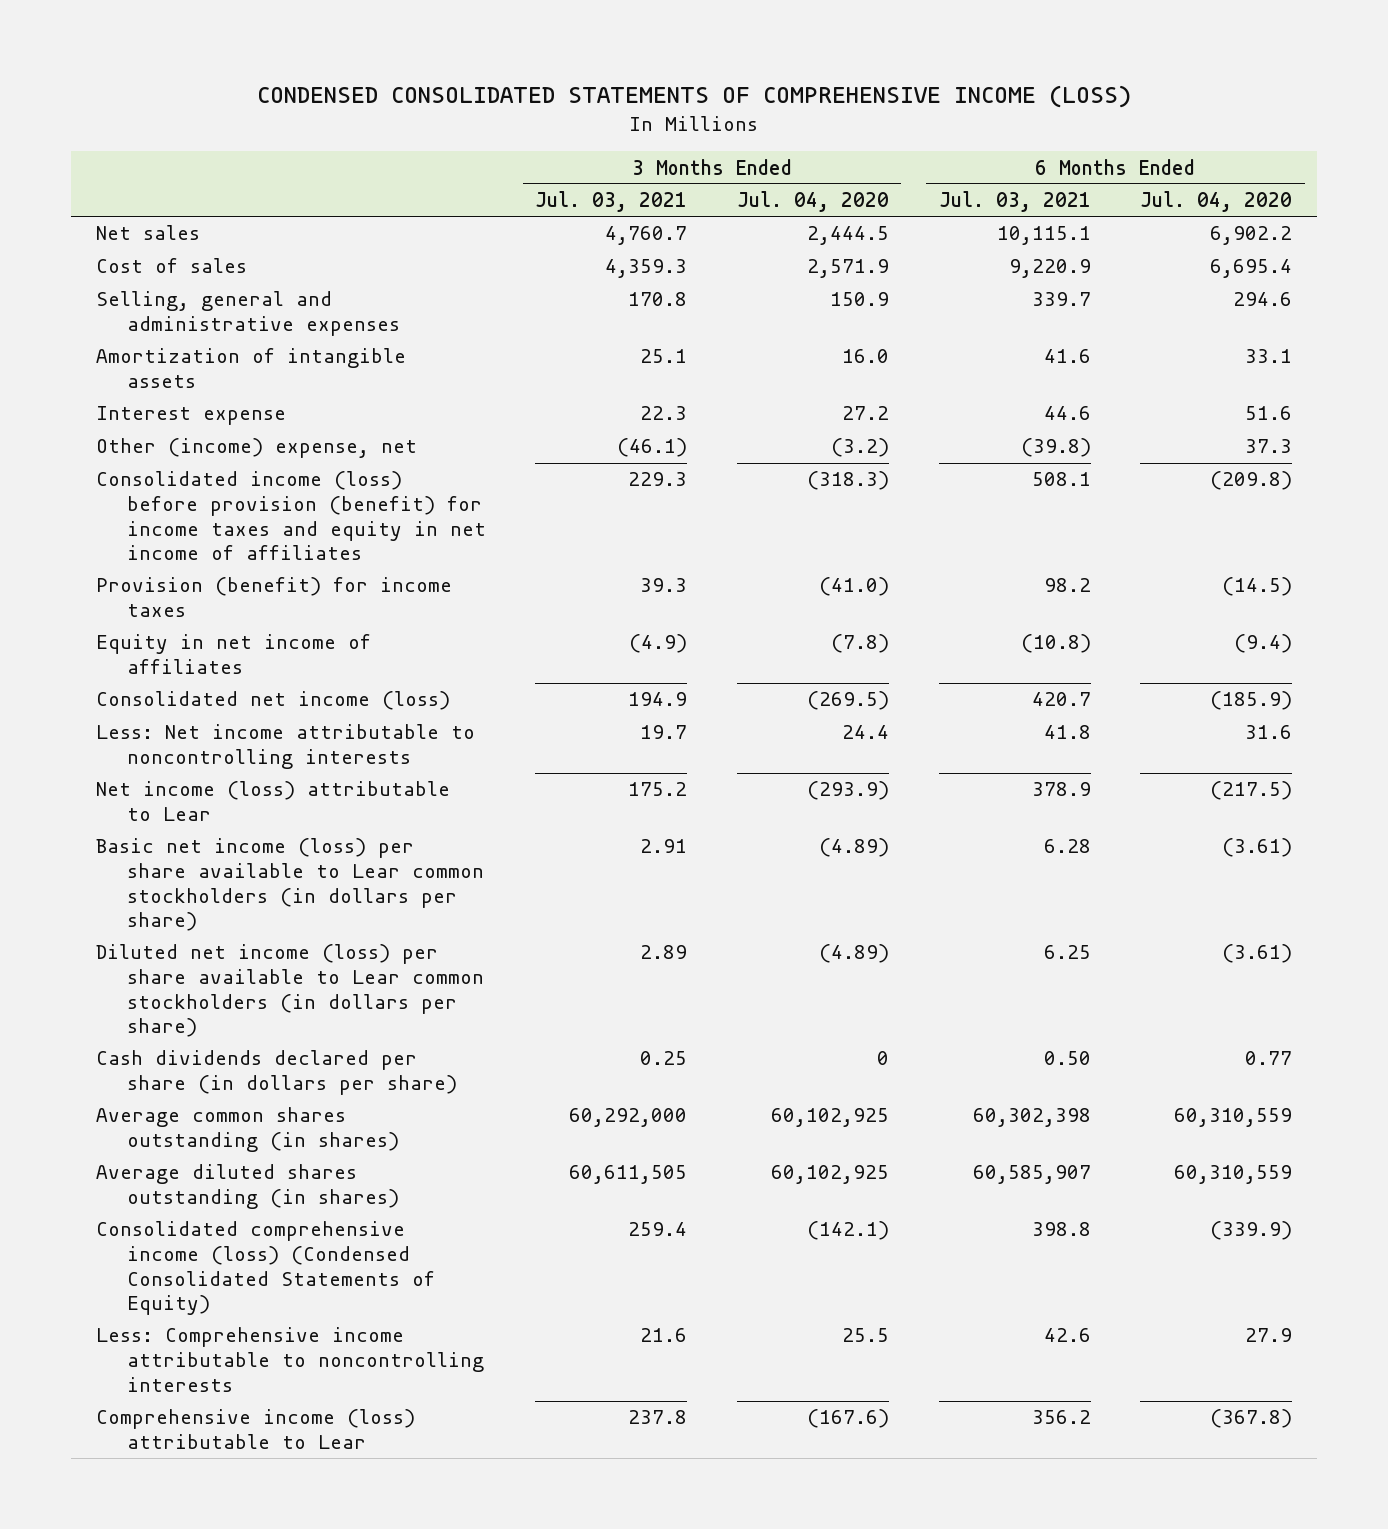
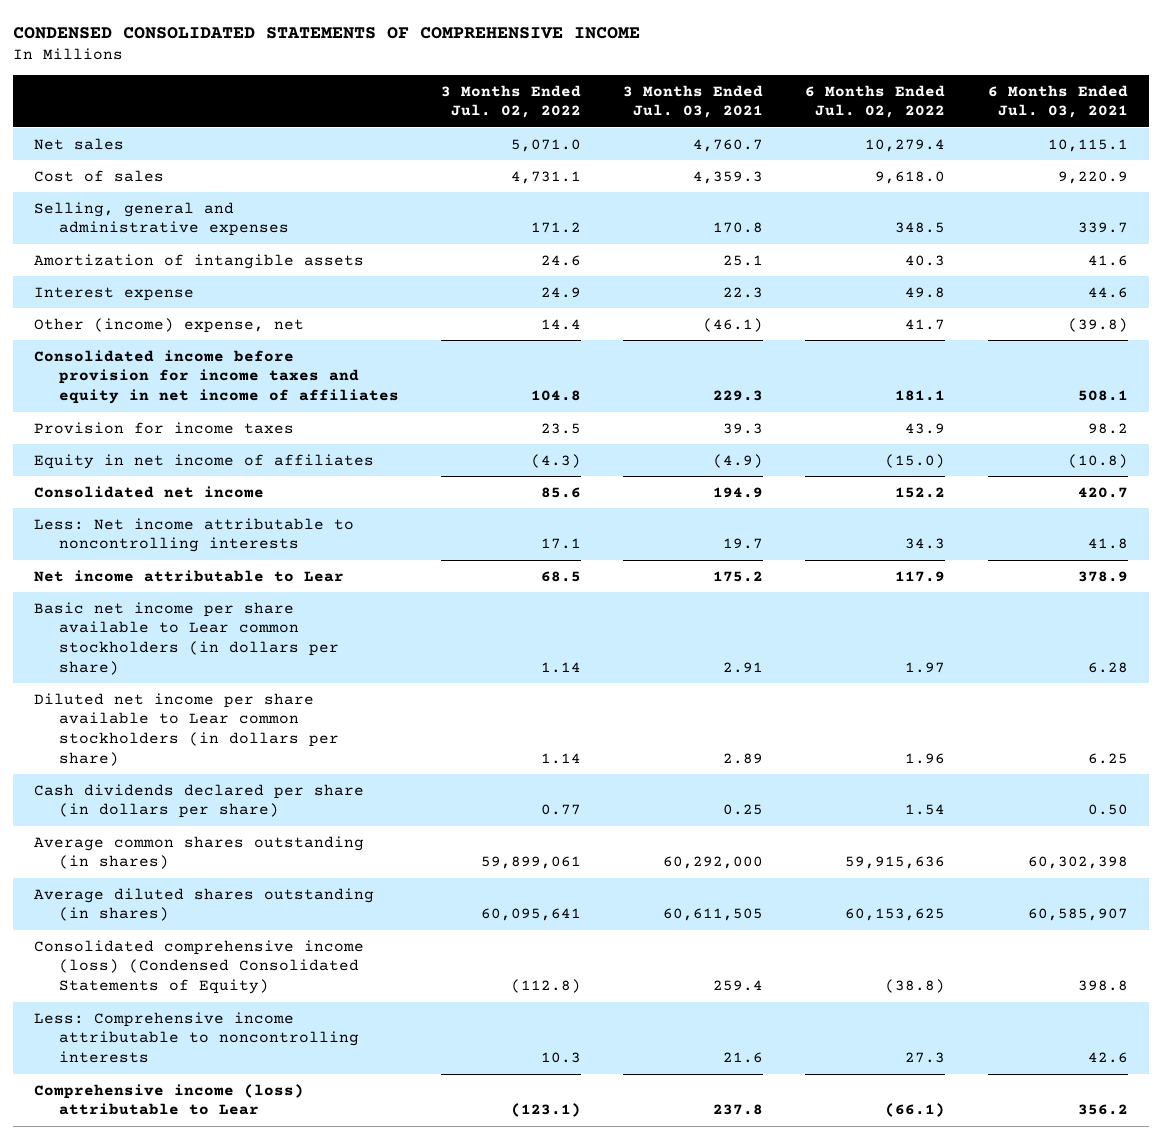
[257,84,1132,108] CONDENSED CONSOLIDATED STATEMENTS OF COMPREHENSIVE INCOME (LOSS) -> [12,26,640,39] CONDENSED CONSOLIDATED STATEMENTS OF COMPREHENSIVE INCOME
[736,191,889,213] Jul. 04, 2020 -> none
[1140,191,1293,213] Jul. 04, 2020 -> none
none -> [441,84,582,119] 3 Months Ended Jul. 02, 2022
none -> [805,84,946,119] 6 Months Ended Jul. 02, 2022
[95,471,486,561] Consolidated income (loss) before provision (benefit) for income taxes and equity in net income of affiliates -> [33,349,400,405] Consolidated income before provision for income taxes and equity in net income of affiliates
[95,577,452,618] Provision (benefit) for income taxes -> [33,421,294,434] Provision for income taxes
[95,691,450,711] Consolidated net income (loss) -> [33,485,264,498] Consolidated net income
[95,781,450,822] Net income (loss) attributable to Lear -> [33,569,344,582] Net income attributable to Lear
[95,838,484,932] Basic net income (loss) per share available to Lear common stockholders (in dollars per share) -> [33,601,340,675] Basic net income per share available to Lear common stockholders (in dollars per share)
[95,944,484,1038] Diluted net income (loss) per share available to Lear common stockholders (in dollars per share) -> [33,692,340,766] Diluted net income per share available to Lear common stockholders (in dollars per share)

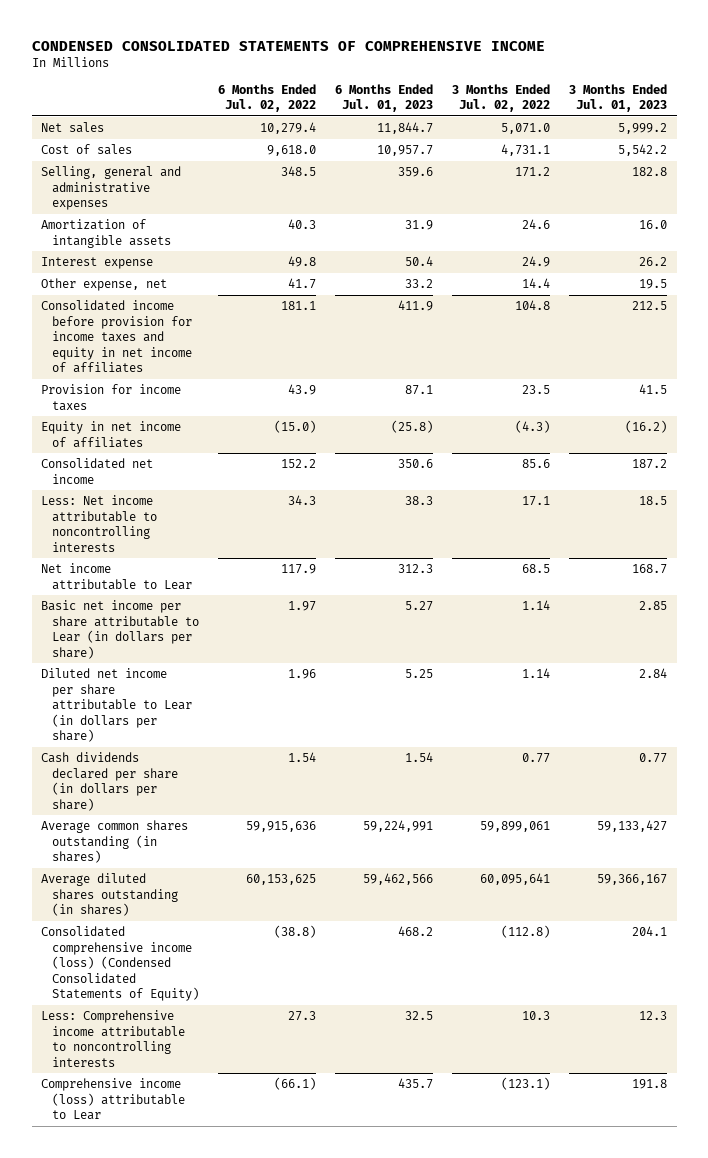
[623,84,764,119] 3 Months Ended Jul. 03, 2021 -> none
[987,84,1128,119] 6 Months Ended Jul. 03, 2021 -> none
none -> [334,83,433,113] 6 Months Ended Jul. 01, 2023
none -> [568,83,667,113] 3 Months Ended Jul. 01, 2023
[33,317,304,333] Other (income) expense, net -> [41,277,168,291] Other expense, net
[33,601,340,675] Basic net income per share available to Lear common stockholders (in dollars per share) -> [41,599,199,659] Basic net income per share attributable to Lear (in dollars per share)
[33,692,340,766] Diluted net income per share available to Lear common stockholders (in dollars per share) -> [41,667,192,743] Diluted net income per share attributable to Lear (in dollars per share)

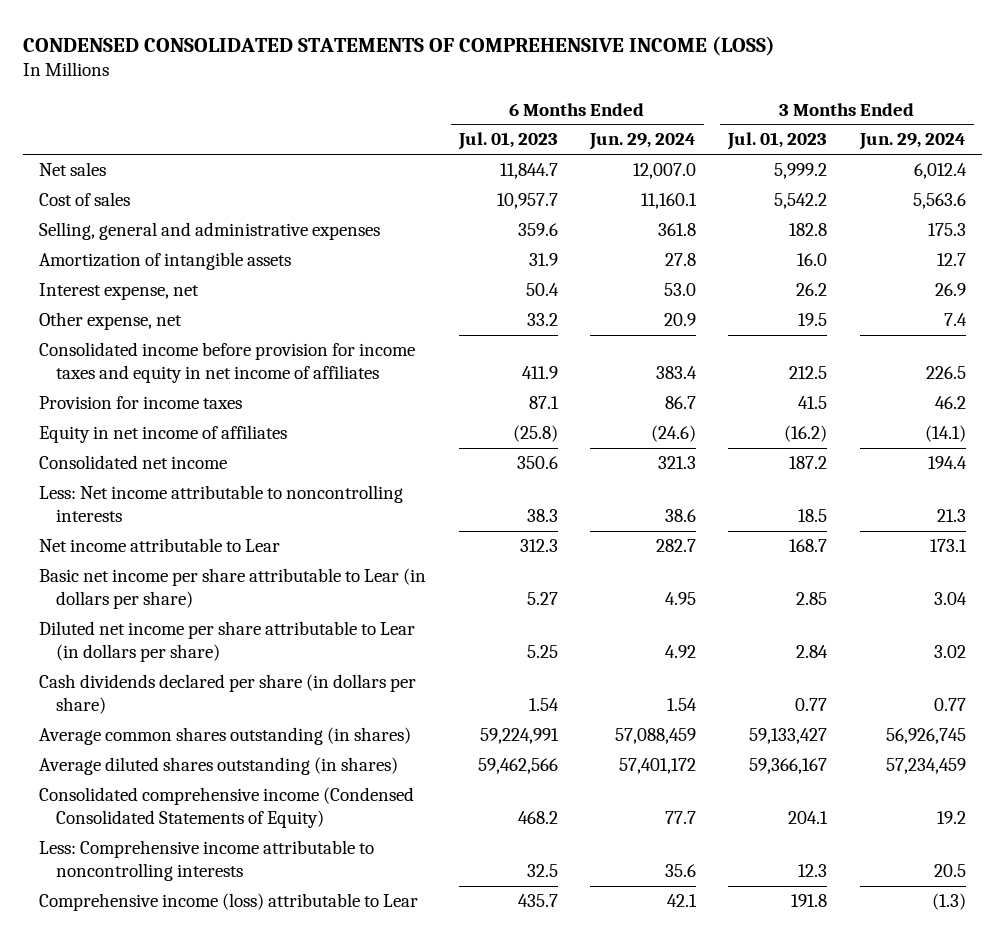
[31,40,545,51] CONDENSED CONSOLIDATED STATEMENTS OF COMPREHENSIVE INCOME -> [23,35,776,56] CONDENSED CONSOLIDATED STATEMENTS OF COMPREHENSIVE INCOME (LOSS)
[217,83,316,113] 6 Months Ended Jul. 02, 2022 -> none
[451,83,550,113] 3 Months Ended Jul. 02, 2022 -> none
none -> [589,133,697,151] Jun. 29, 2024
none -> [858,133,966,151] Jun. 29, 2024
[41,256,154,269] Interest expense -> [39,283,200,301] Interest expense, net
[41,925,199,1002] Consolidated comprehensive income (loss) (Condensed Consolidated Statements of Equity) -> [39,787,415,829] Consolidated comprehensive income (Condensed Consolidated Statements of Equity)

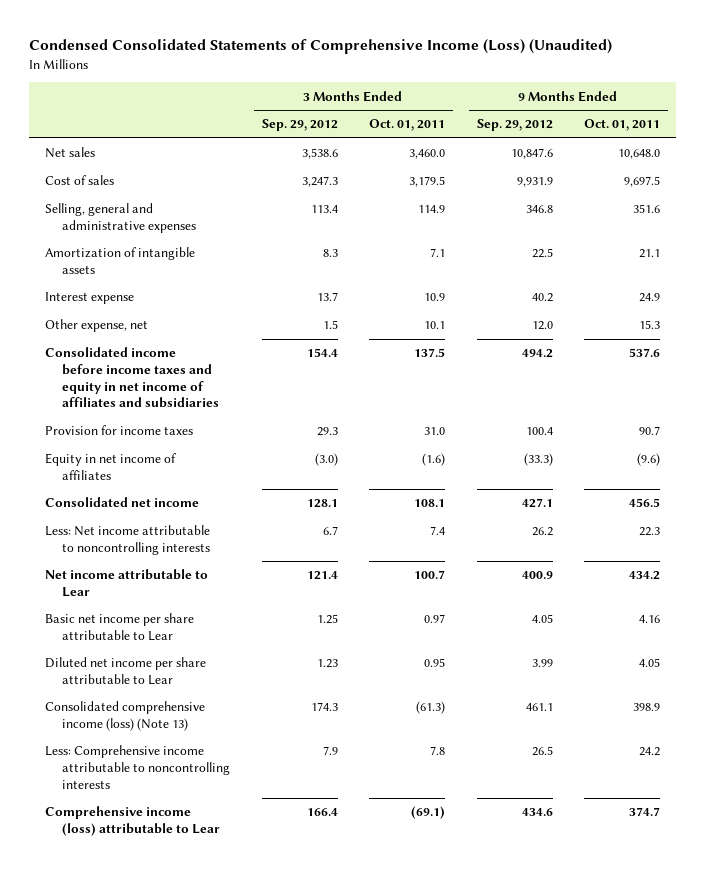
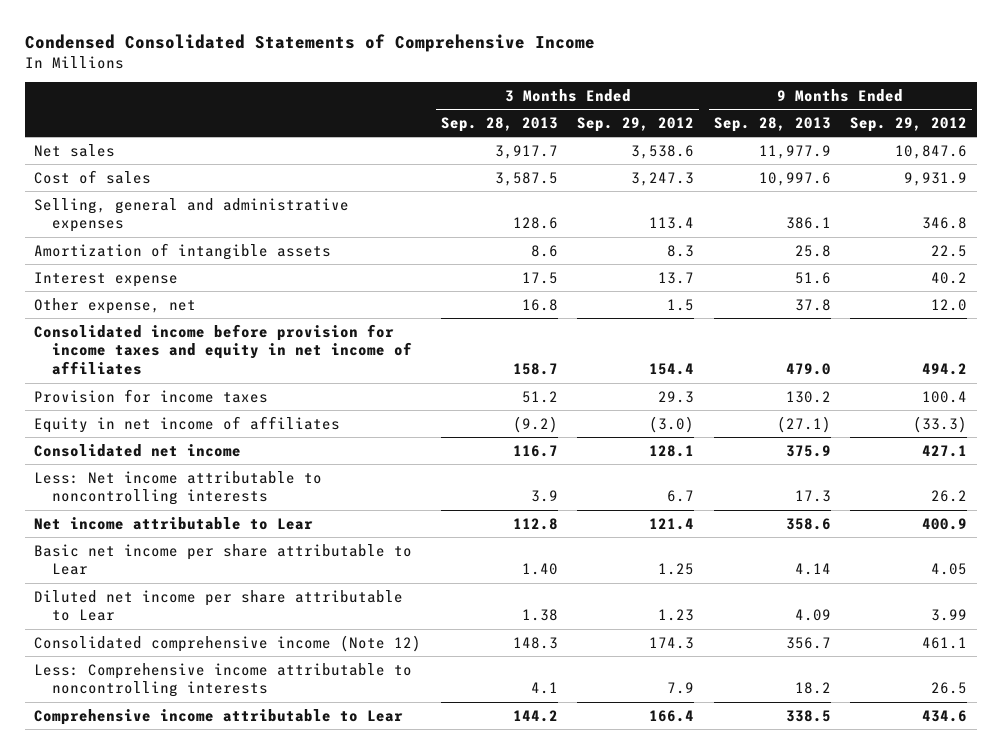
[29,39,613,55] Condensed Consolidated Statements of Comprehensive Income (Loss) (Unaudited) -> [24,33,595,52] Condensed Consolidated Statements of Comprehensive Income
[369,119,446,132] Oct. 01, 2011 -> none
[584,119,661,132] Oct. 01, 2011 -> none
none -> [440,116,558,132] Sep. 28, 2013
none -> [713,116,831,132] Sep. 28, 2013
[44,347,220,409] Consolidated income before income taxes and equity in net income of affiliates and subsidiaries -> [34,323,412,376] Consolidated income before provision for income taxes and equity in net income of affiliates
[44,701,205,731] Consolidated comprehensive income (loss) (Note 13) -> [34,634,422,652] Consolidated comprehensive income (Note 12)
[44,806,221,836] Comprehensive income (loss) attributable to Lear -> [34,708,404,725] Comprehensive income attributable to Lear

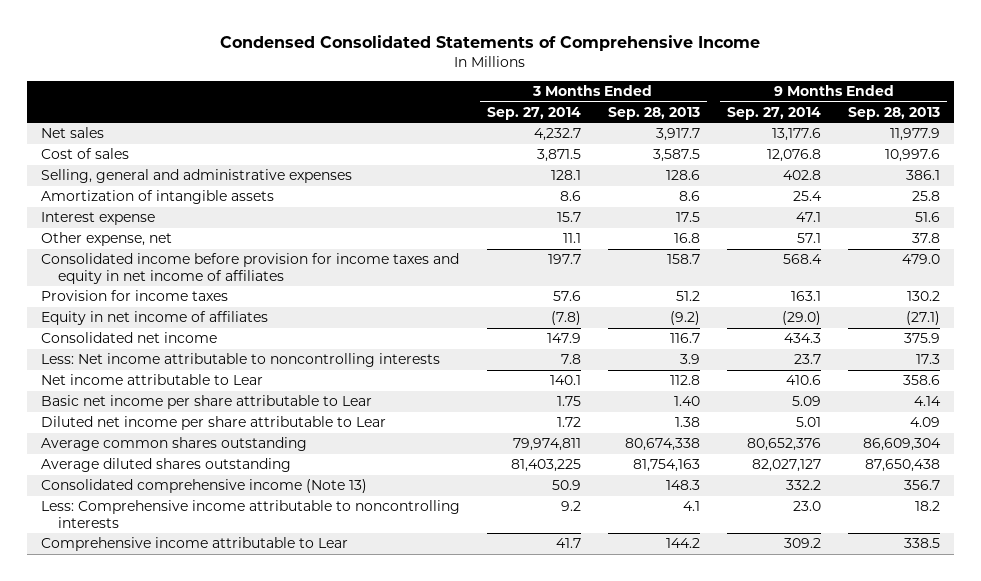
[577,116,695,132] Sep. 29, 2012 -> none
[850,116,968,132] Sep. 29, 2012 -> none
none -> [486,106,581,120] Sep. 27, 2014
none -> [726,106,821,120] Sep. 27, 2014
none -> [40,437,307,452] Average common shares outstanding
none -> [40,458,291,473] Average diluted shares outstanding
[34,634,422,652] Consolidated comprehensive income (Note 12) -> [40,479,367,494] Consolidated comprehensive income (Note 13)

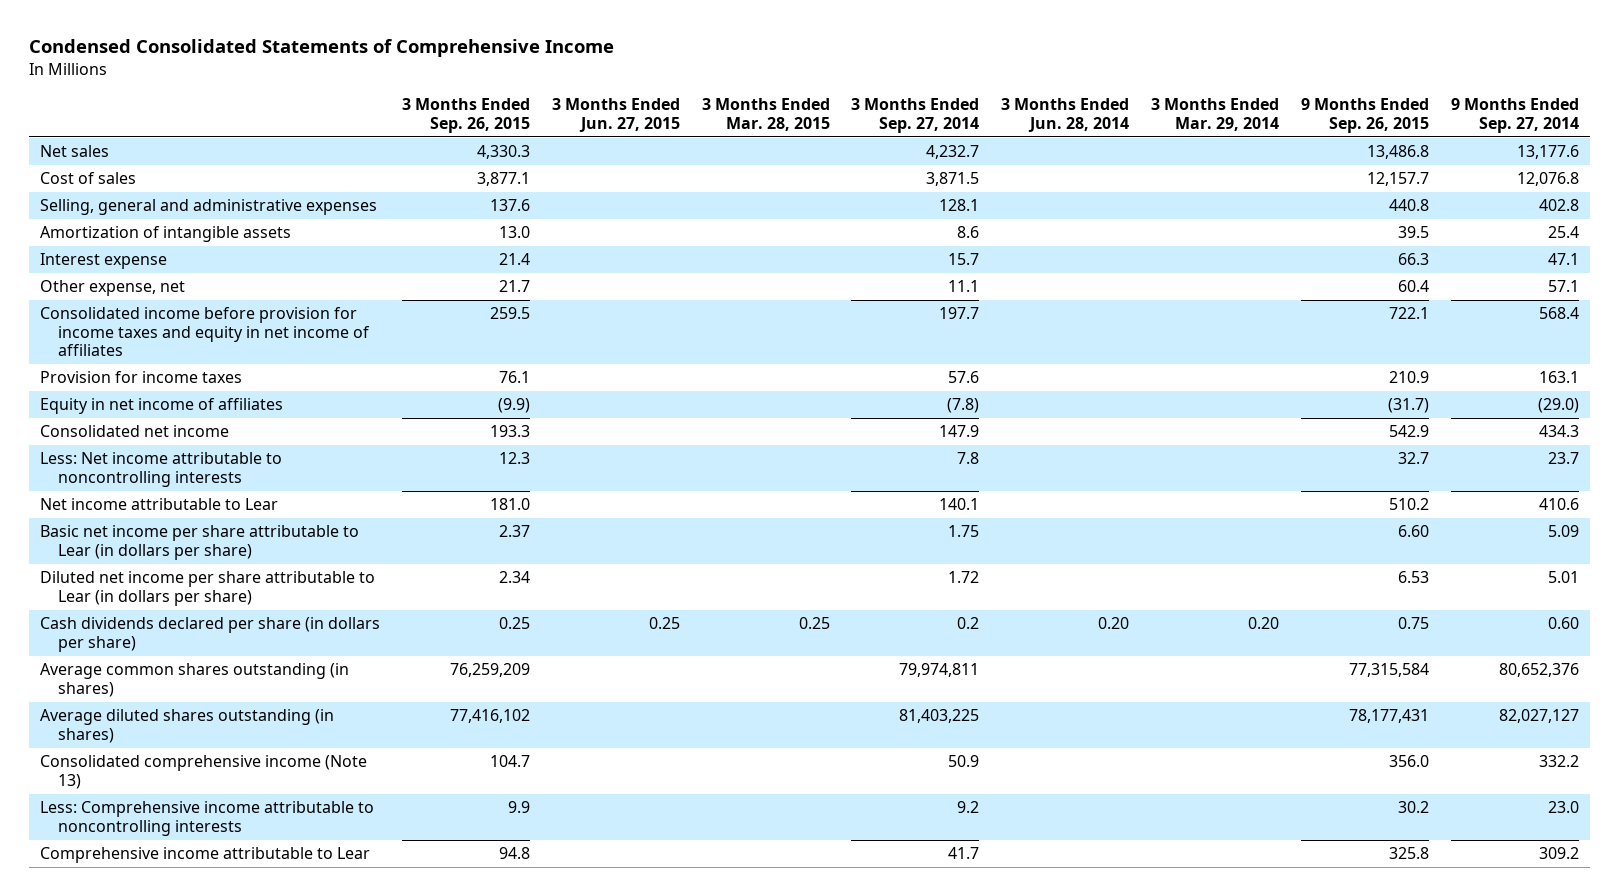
[607,106,700,120] Sep. 28, 2013 -> none
[848,106,941,120] Sep. 28, 2013 -> none
none -> [401,98,530,133] 3 Months Ended Sep. 26, 2015
none -> [551,98,680,132] 3 Months Ended Jun. 27, 2015
none -> [701,98,830,131] 3 Months Ended Mar. 28, 2015
none -> [1001,98,1130,132] 3 Months Ended Jun. 28, 2014
none -> [1151,98,1280,131] 3 Months Ended Mar. 29, 2014
none -> [1301,98,1430,133] 9 Months Ended Sep. 26, 2015
[40,395,372,410] Basic net income per share attributable to Lear -> [39,525,359,560] Basic net income per share attributable to Lear (in dollars per share)
[40,416,386,431] Diluted net income per share attributable to Lear -> [39,571,375,606] Diluted net income per share attributable to Lear (in dollars per share)
none -> [39,617,380,652] Cash dividends declared per share (in dollars per share)
[40,437,307,452] Average common shares outstanding -> [39,663,349,697] Average common shares outstanding (in shares)
[40,458,291,473] Average diluted shares outstanding -> [39,709,334,743] Average diluted shares outstanding (in shares)

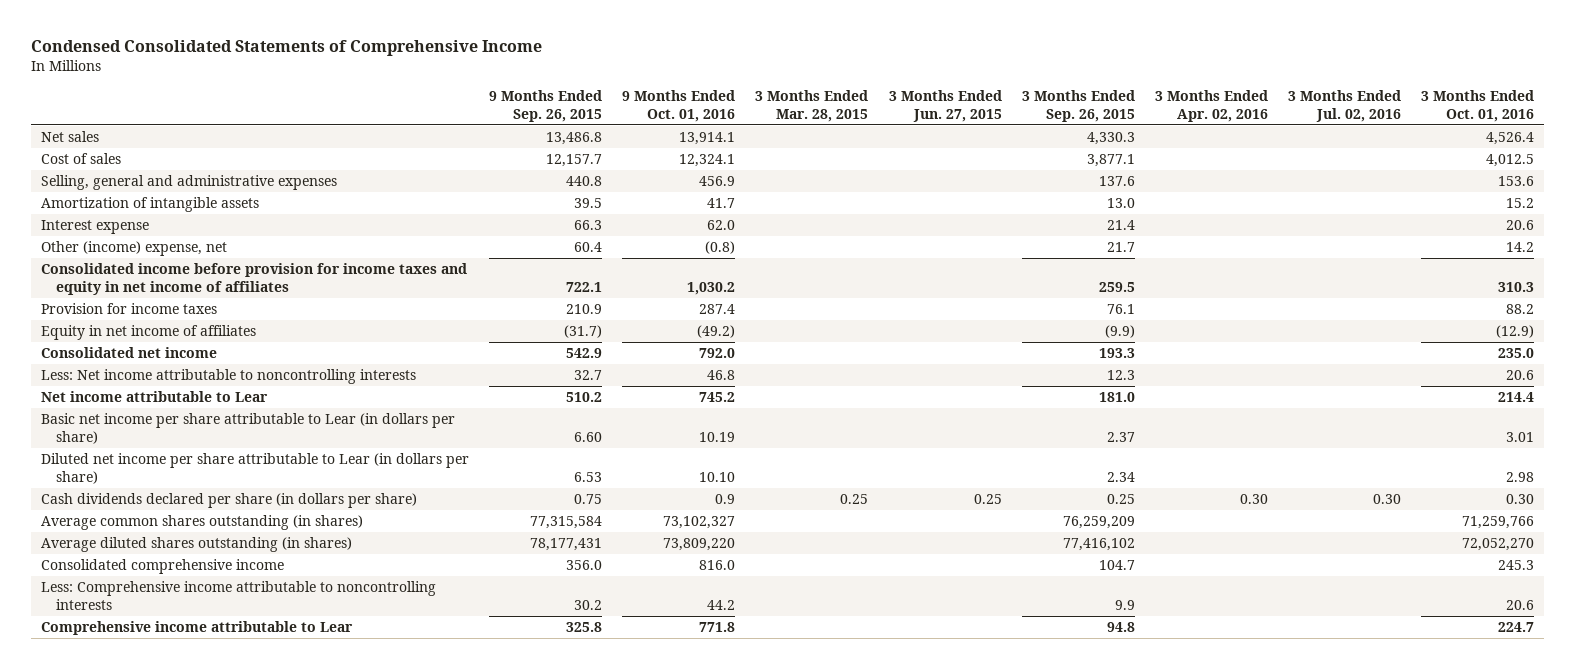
[851,98,980,133] 3 Months Ended Sep. 27, 2014 -> none
[1001,98,1130,132] 3 Months Ended Jun. 28, 2014 -> none
[1151,98,1280,131] 3 Months Ended Mar. 29, 2014 -> none
[1451,98,1580,133] 9 Months Ended Sep. 27, 2014 -> none
none -> [622,90,736,122] 9 Months Ended Oct. 01, 2016
none -> [1154,90,1268,122] 3 Months Ended Apr. 02, 2016
none -> [1288,90,1402,122] 3 Months Ended Jul. 02, 2016
none -> [1421,90,1535,122] 3 Months Ended Oct. 01, 2016
[39,280,185,297] Other expense, net -> [40,241,227,257] Other (income) expense, net
[39,755,367,789] Consolidated comprehensive income (Note 13) -> [40,559,284,575] Consolidated comprehensive income

